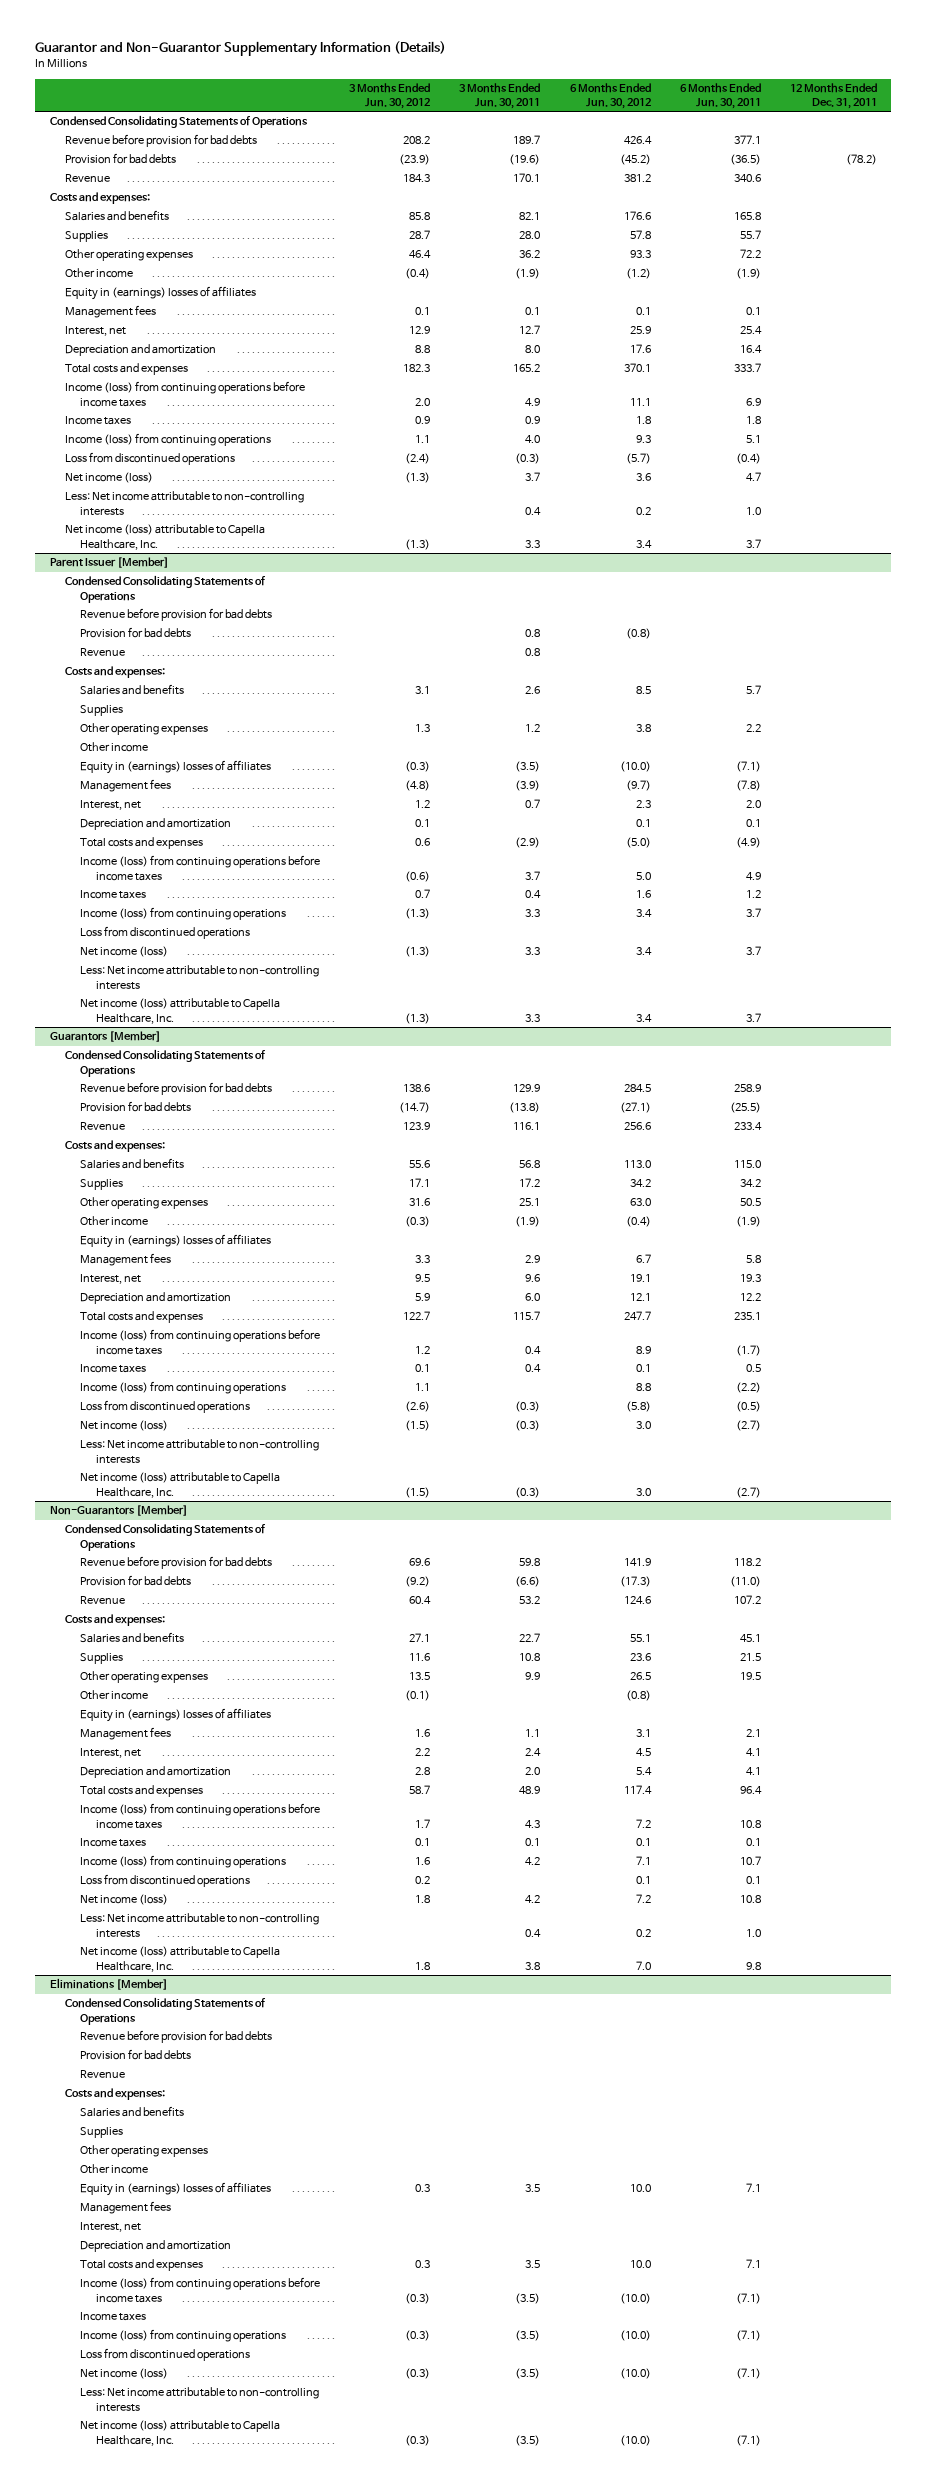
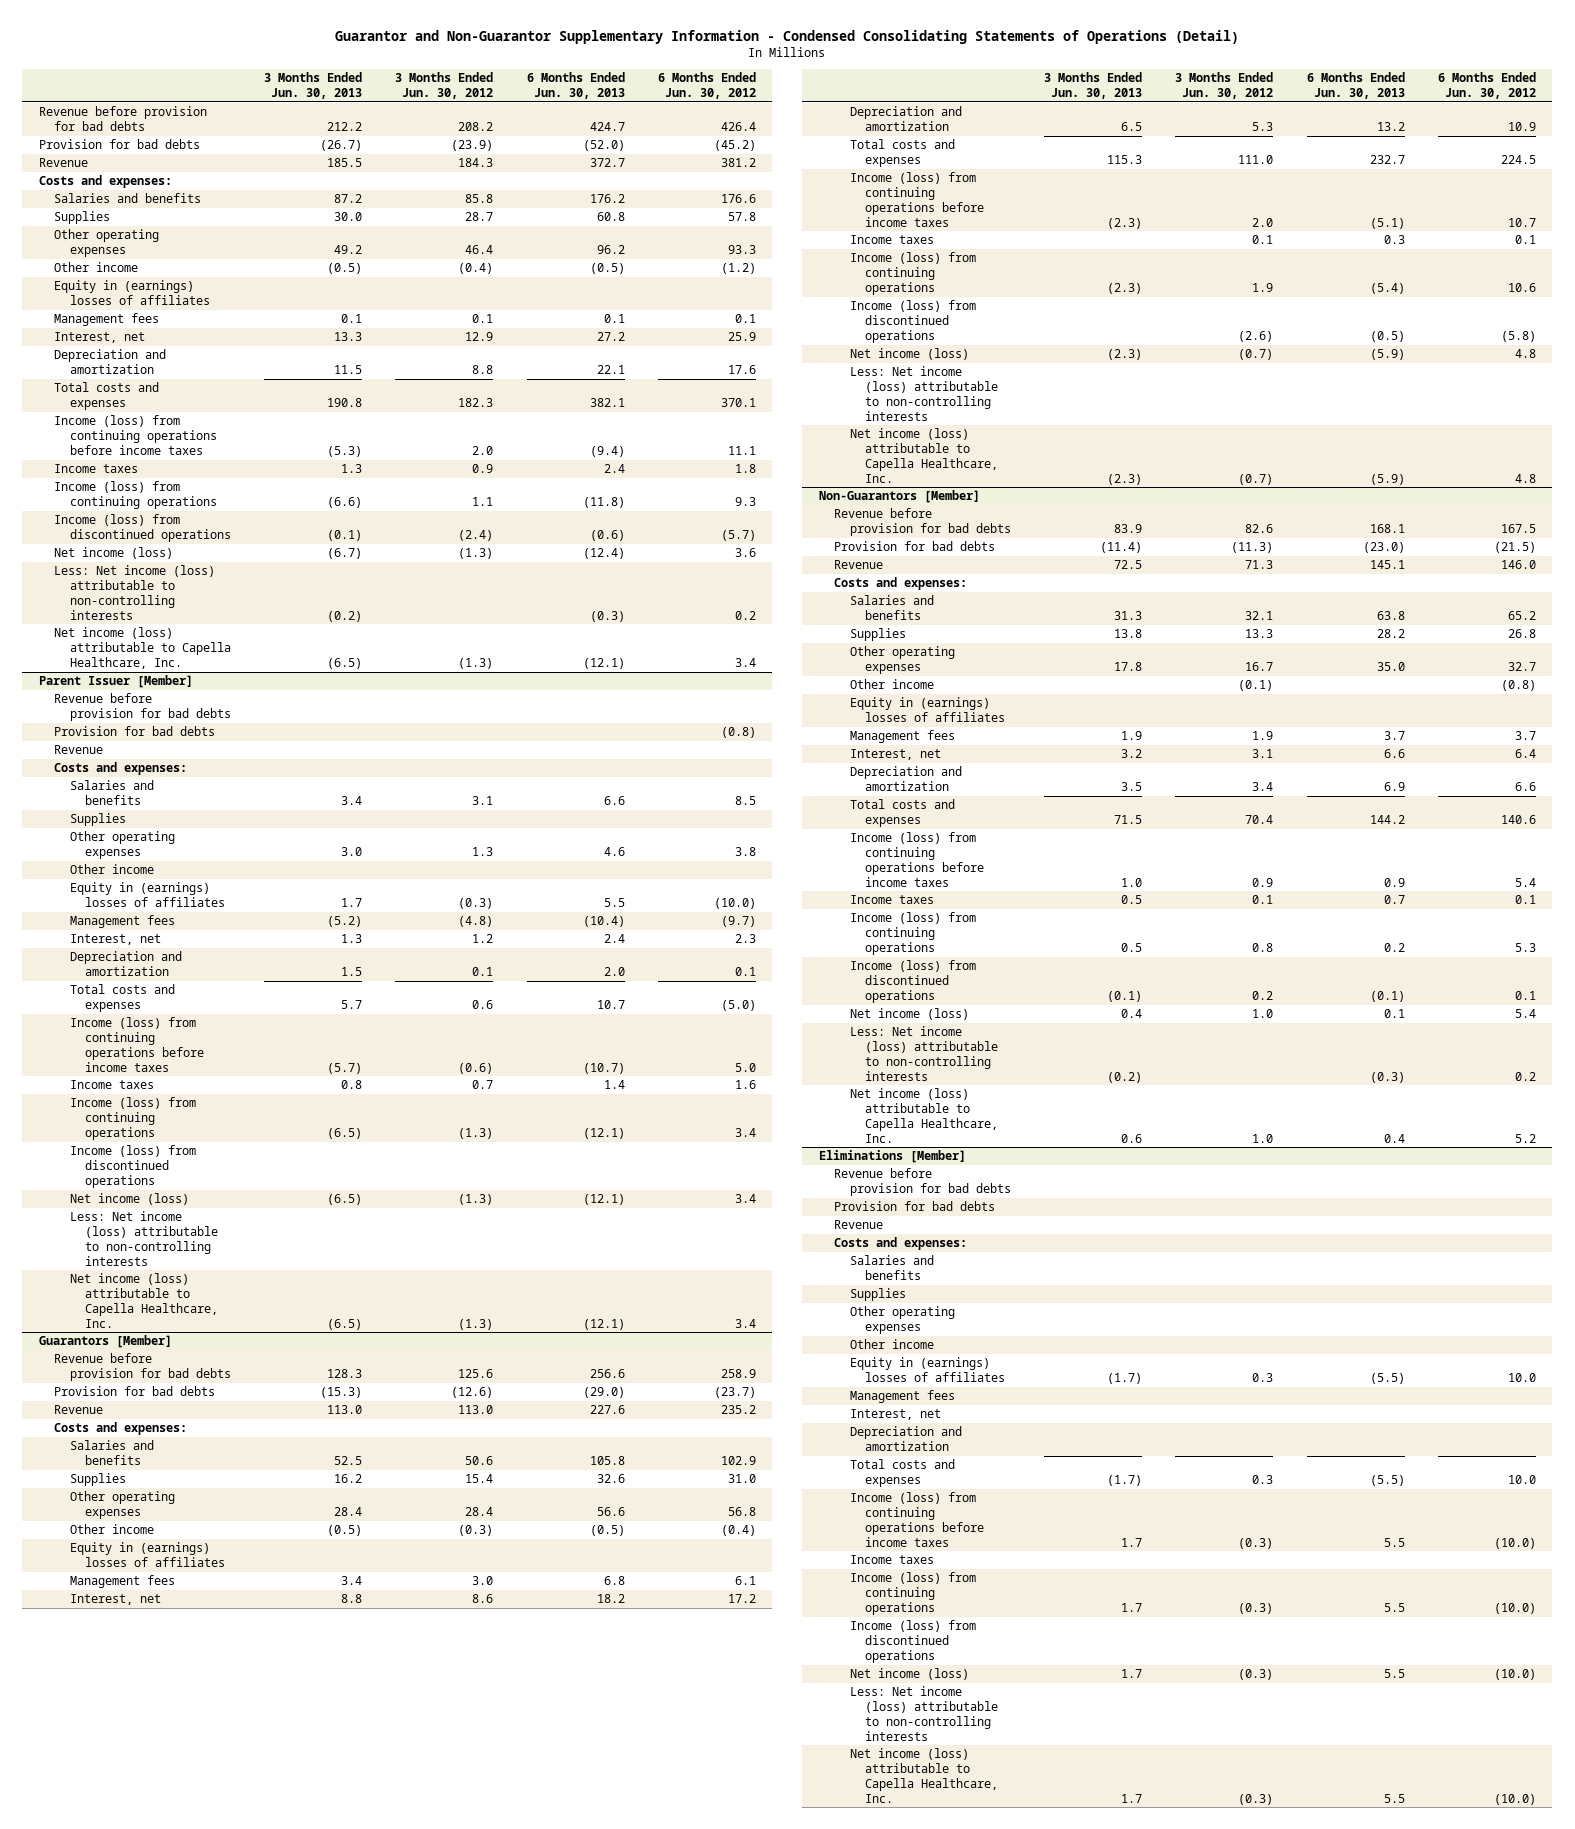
[35,41,447,57] Guarantor and Non-Guarantor Supplementary Information (Details) -> [335,29,1240,44] Guarantor and Non-Guarantor Supplementary Information - Condensed Consolidating Statements of Operations (Detail)
[459,82,541,110] 3 Months Ended Jun. 30, 2011 -> none
[679,82,761,110] 6 Months Ended Jun. 30, 2011 -> none
[789,82,877,110] 12 Months Ended Dec. 31, 2011 -> none
none -> [263,72,362,99] 3 Months Ended Jun. 30, 2013
none -> [526,72,625,99] 6 Months Ended Jun. 30, 2013
[49,115,308,129] Condensed Consolidating Statements of Operations -> none
[64,452,235,466] Loss from discontinued operations -> [54,514,231,543] Income (loss) from discontinued operations
[64,491,304,516] Less: Net income attributable to non-controlling interests -> [54,565,216,620] Less: Net income (loss) attributable to non-controlling interests
[64,575,266,603] Condensed Consolidating Statements of Operations -> none
[80,926,251,940] Loss from discontinued operations -> [69,1145,196,1188] Income (loss) from discontinued operations
[80,965,320,990] Less: Net income attributable to non-controlling interests -> [69,1211,219,1266] Less: Net income (loss) attributable to non-controlling interests
[64,1049,266,1077] Condensed Consolidating Statements of Operations -> none
[403,1084,431,1093] 138.6 -> [458,1369,494,1379] 125.6
[623,1084,651,1093] 284.5 -> [720,1369,756,1379] 258.9
[399,1102,431,1114] (14.7) -> [451,1387,494,1399] (12.6)
[619,1102,651,1114] (27.1) -> [713,1387,756,1399] (23.7)
[403,1122,431,1131] 123.9 -> [458,1405,494,1415] 113.0
[623,1122,651,1131] 256.6 -> [720,1405,756,1415] 235.2
[409,1160,431,1169] 55.6 -> [465,1456,494,1466] 50.6
[623,1160,651,1169] 113.0 -> [720,1456,756,1466] 102.9
[409,1178,431,1188] 17.1 -> [465,1474,494,1484] 15.4
[629,1179,651,1188] 34.2 -> [727,1474,756,1484] 31.0
[409,1198,431,1207] 31.6 -> [465,1507,494,1517] 28.4
[629,1198,651,1207] 63.0 -> [727,1507,756,1517] 56.8
[415,1255,431,1264] 3.3 -> [472,1576,494,1586] 3.0
[635,1254,651,1264] 6.7 -> [734,1576,756,1586] 6.1
[415,1274,431,1283] 9.5 -> [472,1594,494,1604] 8.6
[629,1274,651,1283] 19.1 -> [727,1594,756,1604] 17.2
[415,1293,431,1302] 5.9 -> [1252,122,1274,132] 5.3
[629,1293,651,1302] 12.1 -> [1507,122,1536,132] 10.9
[403,1311,431,1321] 122.7 -> [1238,155,1274,165] 111.0
[623,1311,651,1321] 247.7 -> [1500,155,1536,165] 224.5
[415,1345,431,1354] 1.2 -> [1252,217,1274,227] 2.0
[635,1345,651,1354] 8.9 -> [1507,217,1536,227] 10.7
[415,1383,431,1392] 1.1 -> [1252,282,1274,292] 1.9
[635,1383,651,1392] 8.8 -> [1507,282,1536,292] 10.6
[80,1400,251,1414] Loss from discontinued operations -> [849,300,976,343] Income (loss) from discontinued operations
[405,1420,431,1432] (1.5) -> [1238,349,1274,361] (0.7)
[635,1421,651,1430] 3.0 -> [1514,349,1536,359] 4.8
[80,1439,320,1464] Less: Net income attributable to non-controlling interests -> [849,366,999,421] Less: Net income (loss) attributable to non-controlling interests
[405,1486,431,1498] (1.5) -> [1238,473,1274,485] (0.7)
[635,1487,651,1496] 3.0 -> [1514,473,1536,483] 4.8
[64,1523,266,1551] Condensed Consolidating Statements of Operations -> none
[409,1558,431,1567] 69.6 -> [1245,524,1274,534] 82.6
[623,1558,651,1567] 141.9 -> [1500,524,1536,534] 167.5
[405,1576,431,1588] (9.2) -> [1231,542,1274,554] (11.3)
[619,1576,651,1588] (17.3) -> [1493,542,1536,554] (21.5)
[409,1596,432,1605] 60.4 -> [1245,560,1274,570] 71.3
[623,1596,651,1605] 124.6 -> [1500,560,1536,570] 146.0
[409,1633,431,1643] 27.1 -> [1245,611,1274,621] 32.1
[629,1634,651,1643] 55.1 -> [1507,611,1536,621] 65.2
[409,1653,431,1662] 11.6 -> [1245,629,1274,639] 13.3
[629,1653,651,1662] 23.6 -> [1507,629,1536,639] 26.8
[409,1672,431,1681] 13.5 -> [1245,662,1274,672] 16.7
[629,1672,651,1681] 26.5 -> [1507,662,1536,672] 32.7
[415,1729,431,1738] 1.6 -> [1252,731,1274,741] 1.9
[635,1729,651,1738] 3.1 -> [1514,731,1536,741] 3.7
[415,1748,431,1757] 2.2 -> [1252,749,1274,759] 3.1
[635,1748,651,1757] 4.5 -> [1514,749,1536,759] 6.4
[415,1767,431,1776] 2.8 -> [1252,782,1274,792] 3.4
[635,1767,652,1776] 5.4 -> [1514,782,1536,792] 6.6
[409,1785,431,1795] 58.7 -> [1245,815,1274,825] 70.4
[623,1785,652,1795] 117.4 -> [1500,815,1536,825] 140.6
[415,1818,431,1828] 1.7 -> [1252,877,1274,887] 0.9
[635,1818,651,1828] 7.2 -> [1514,877,1536,887] 5.4
[415,1857,431,1866] 1.6 -> [1252,942,1274,952] 0.8
[635,1856,651,1866] 7.1 -> [1514,942,1536,952] 5.3
[80,1874,251,1888] Loss from discontinued operations -> [849,960,976,1003] Income (loss) from discontinued operations
[415,1895,431,1904] 1.8 -> [1252,1009,1274,1019] 1.0
[635,1894,651,1904] 7.2 -> [1514,1009,1536,1019] 5.4
[80,1913,320,1938] Less: Net income attributable to non-controlling interests -> [849,1026,999,1081] Less: Net income (loss) attributable to non-controlling interests
[415,1961,431,1970] 1.8 -> [1252,1133,1274,1143] 1.0
[635,1960,651,1970] 7.0 -> [1514,1133,1536,1143] 5.2
[64,1997,266,2025] Condensed Consolidating Statements of Operations -> none
[80,2348,251,2362] Loss from discontinued operations -> [849,1620,976,1663] Income (loss) from discontinued operations
[80,2387,320,2412] Less: Net income attributable to non-controlling interests -> [849,1686,999,1741] Less: Net income (loss) attributable to non-controlling interests

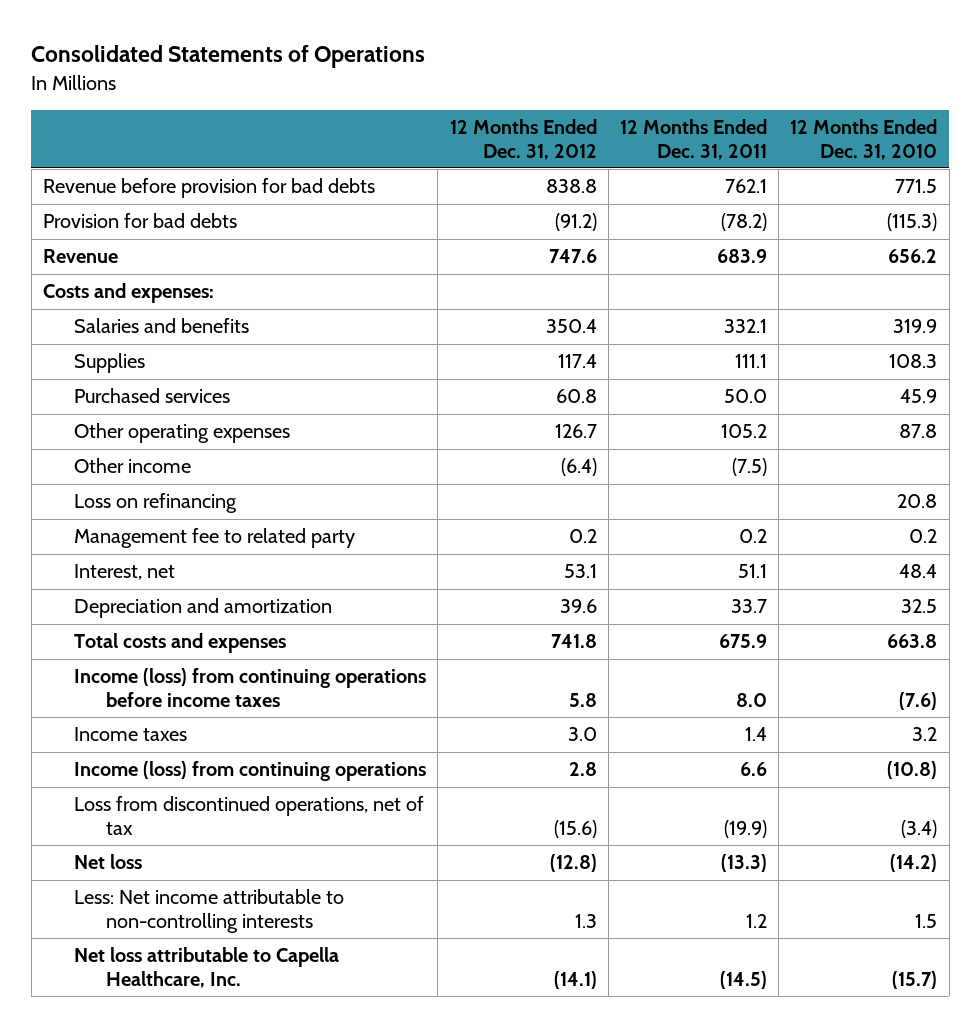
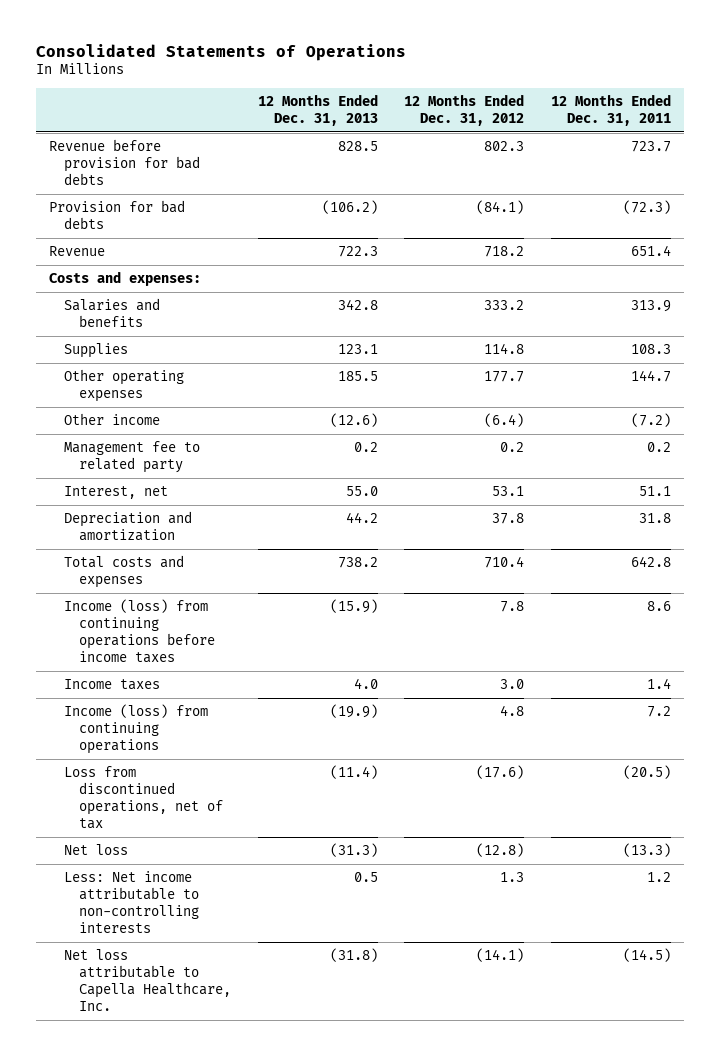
[790,119,938,160] 12 Months Ended Dec. 31, 2010 -> none
none -> [257,93,378,126] 12 Months Ended Dec. 31, 2013
[545,179,597,194] 838.8 -> [484,141,525,152] 802.3
[725,179,768,194] 762.1 -> [630,141,671,153] 723.7
[554,213,597,232] (91.2) -> [476,200,525,215] (84.1)
[721,213,768,232] (78.2) -> [622,200,671,215] (72.3)
[548,249,597,264] 747.6 -> [484,246,525,258] 718.2
[717,249,768,264] 683.9 -> [630,245,671,257] 651.4
[74,388,231,404] Purchased services -> none
[74,493,238,514] Loss on refinancing -> none
[545,319,597,334] 350.4 -> [484,300,525,311] 333.2
[724,319,768,334] 332.1 -> [630,300,671,313] 313.9
[557,354,597,369] 117.4 -> [484,343,525,355] 114.8
[735,354,768,369] 111.1 -> [630,344,671,355] 108.3
[554,424,597,439] 126.7 -> [484,371,525,383] 177.7
[721,424,768,439] 105.2 -> [630,370,671,383] 144.7
[732,458,768,477] (7.5) -> [630,413,671,428] (7.2)
[559,599,597,614] 39.6 -> [492,513,525,525] 37.8
[731,599,768,614] 33.7 -> [638,513,671,524] 31.8
[550,634,597,649] 741.8 -> [484,556,525,569] 710.4
[719,634,768,649] 675.9 -> [630,556,671,568] 642.8
[568,692,597,707] 5.8 -> [500,601,525,613] 7.8
[736,692,768,707] 8.0 -> [646,601,671,612] 8.6
[568,762,597,777] 2.8 -> [500,705,525,717] 4.8
[740,762,768,777] 6.6 -> [646,706,671,718] 7.2
[553,819,597,838] (15.6) -> [476,765,525,780] (17.6)
[724,819,768,838] (19.9) -> [622,765,671,780] (20.5)

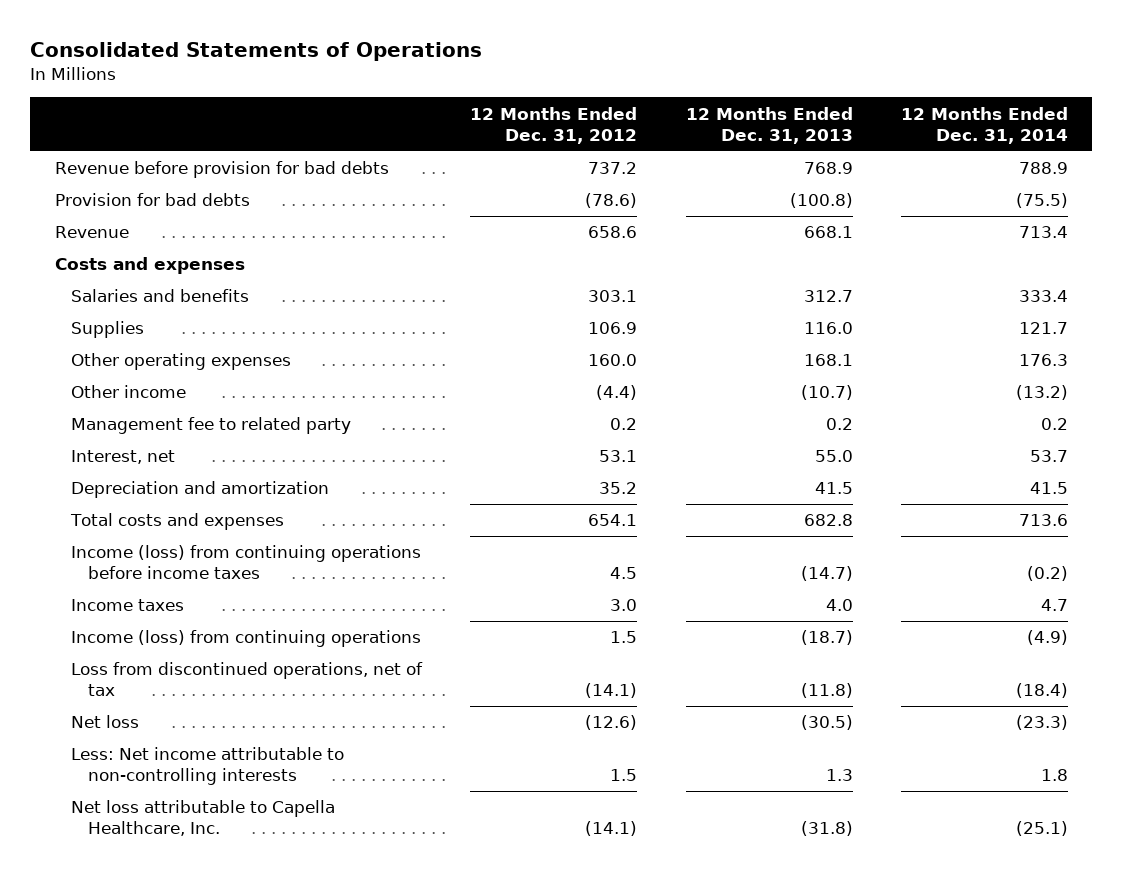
[550,93,671,126] 12 Months Ended Dec. 31, 2011 -> none
none -> [901,106,1069,144] 12 Months Ended Dec. 31, 2014
[337,141,378,152] 828.5 -> [803,162,853,175] 768.9
[484,141,525,152] 802.3 -> [588,162,638,175] 737.2
[321,200,378,215] (106.2) -> [789,193,853,209] (100.8)
[476,200,525,215] (84.1) -> [585,193,638,209] (78.6)
[337,246,378,258] 722.3 -> [803,226,853,239] 668.1
[484,246,525,258] 718.2 -> [588,226,638,239] 658.6
[49,271,202,287] Costs and expenses: -> [54,257,245,275] Costs and expenses
[337,299,378,311] 342.8 -> [803,290,853,303] 312.7
[484,300,525,311] 333.2 -> [588,290,638,303] 303.1
[337,344,378,355] 123.1 -> [803,322,853,335] 116.0
[484,343,525,355] 114.8 -> [588,322,638,335] 106.9
[337,371,378,382] 185.5 -> [803,354,853,367] 168.1
[484,371,525,383] 177.7 -> [588,354,638,367] 160.0
[329,413,378,428] (12.6) -> [800,385,853,401] (10.7)
[484,413,525,428] (6.4) -> [596,385,638,401] (4.4)
[345,512,378,524] 44.2 -> [814,482,853,495] 41.5
[492,513,525,525] 37.8 -> [599,482,638,495] 35.2
[337,557,378,569] 738.2 -> [803,514,853,527] 682.8
[484,556,525,569] 710.4 -> [588,514,638,527] 654.1
[329,599,378,614] (15.9) -> [800,566,853,582] (14.7)
[500,601,525,613] 7.8 -> [610,567,638,580] 4.5
[329,704,378,719] (19.9) -> [800,630,853,646] (18.7)
[500,705,525,717] 4.8 -> [610,631,638,644] 1.5
[329,765,378,780] (11.4) -> [800,683,853,699] (11.8)
[476,765,525,780] (17.6) -> [585,683,638,699] (14.1)
[329,843,378,858] (31.3) -> [800,715,853,731] (30.5)
[476,843,525,858] (12.8) -> [585,715,638,731] (12.6)
[353,872,378,883] 0.5 -> [825,769,853,782] 1.3
[500,872,525,883] 1.3 -> [610,769,638,782] 1.5

